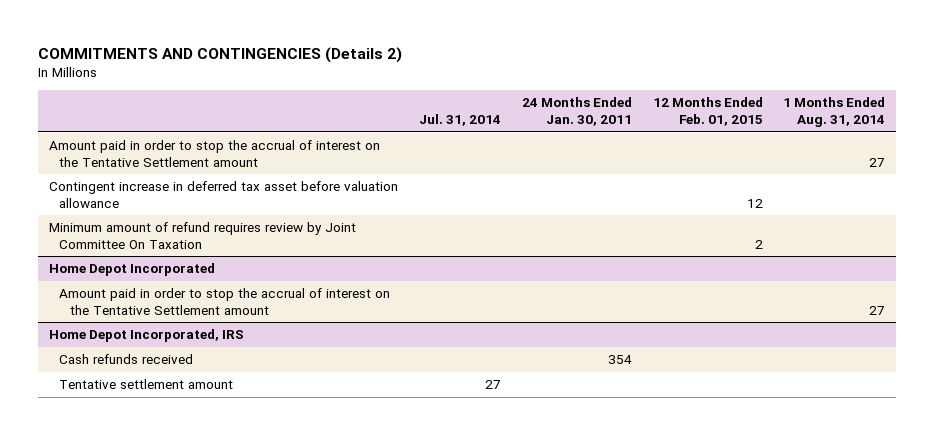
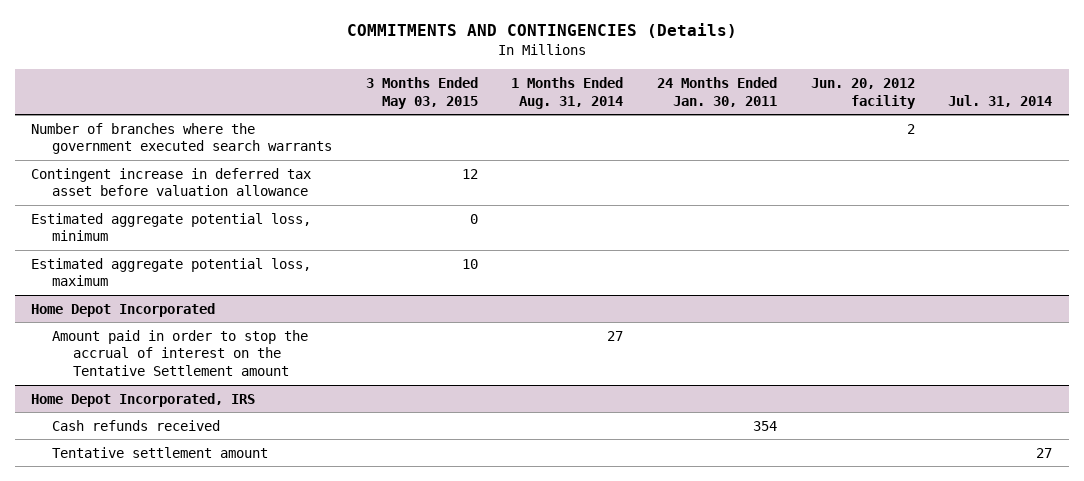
[38,47,403,64] COMMITMENTS AND CONTINGENCIES (Details 2) -> [346,23,737,39] COMMITMENTS AND CONTINGENCIES (Details)
[652,97,763,127] 12 Months Ended Feb. 01, 2015 -> none
none -> [365,77,478,109] 3 Months Ended May 03, 2015
none -> [810,78,916,109] Jun. 20, 2012 facility
[48,139,380,167] Amount paid in order to stop the accrual of interest on the Tentative Settlement amount -> none
none -> [31,122,333,155] Number of branches where the government executed search warrants
[48,221,356,249] Minimum amount of refund requires review by Joint Committee On Taxation -> none
none -> [31,212,312,242] Estimated aggregate potential loss, minimum
none -> [31,257,312,287] Estimated aggregate potential loss, maximum

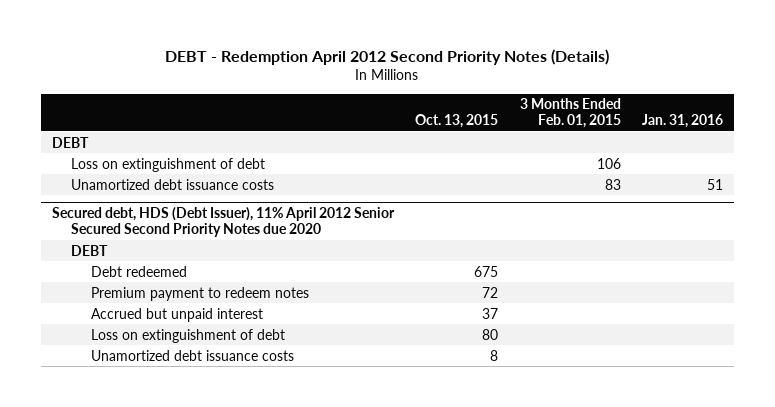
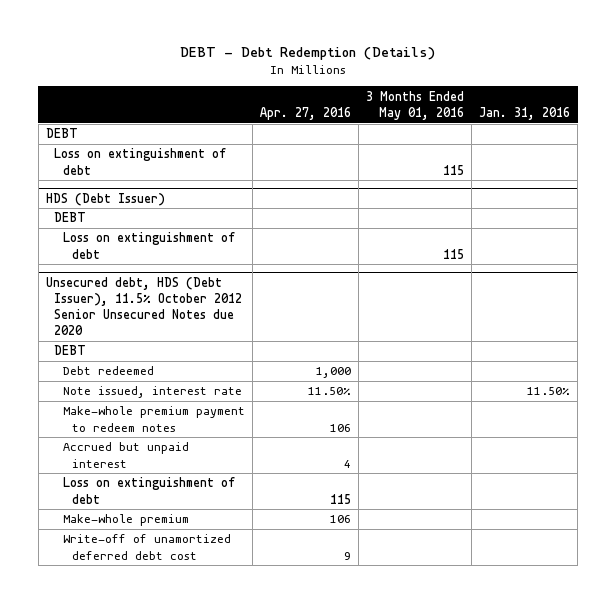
[165,48,610,65] DEBT - Redemption April 2012 Second Priority Notes (Details) -> [179,47,435,61] DEBT - Debt Redemption (Details)
[415,114,499,129] Oct. 13, 2015 -> none
[519,98,621,129] 3 Months Ended Feb. 01, 2015 -> none
none -> [260,106,352,120] Apr. 27, 2016
none -> [366,90,465,120] 3 Months Ended May 01, 2016
[71,178,275,190] Unamortized debt issuance costs -> none
none -> [45,192,165,206] HDS (Debt Issuer)
none -> [54,212,87,223] DEBT
none -> [63,232,236,259] Loss on extinguishment of debt
[51,207,395,238] Secured debt, HDS (Debt Issuer), 11% April 2012 Senior Secured Second Priority Notes due 2020 -> [45,276,243,335] Unsecured debt, HDS (Debt Issuer), 11.5% October 2012 Senior Unsecured Notes due 2020
none -> [63,386,243,399] Note issued, interest rate
[91,286,310,301] Premium payment to redeem notes -> [63,406,246,432] Make-whole premium payment to redeem notes
[91,349,295,361] Unamortized debt issuance costs -> none
none -> [63,514,190,527] Make-whole premium
none -> [63,534,232,560] Write-off of unamortized deferred debt cost

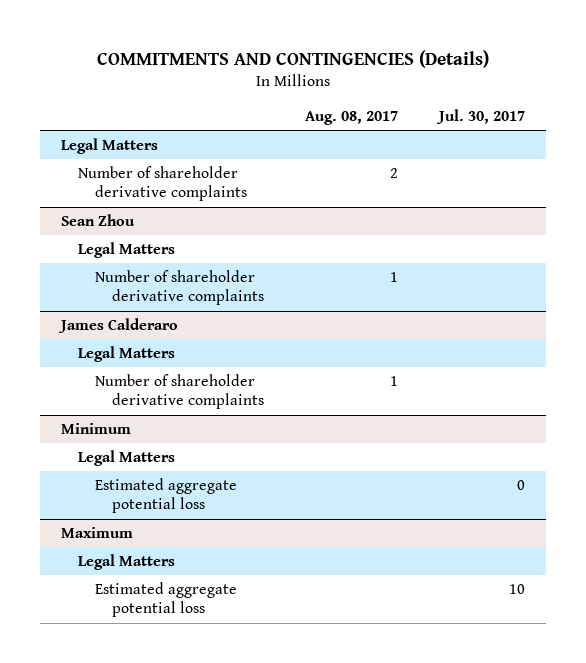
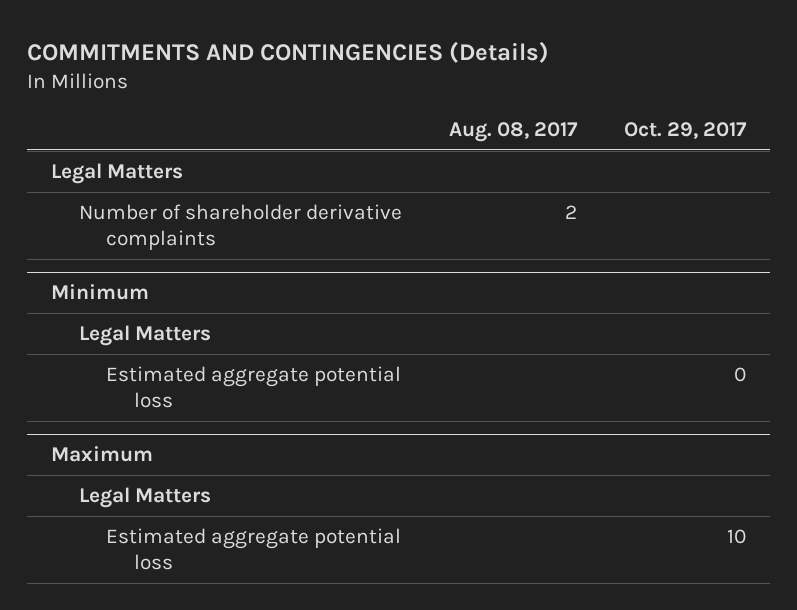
[436,109,526,125] Jul. 30, 2017 -> none
none -> [624,122,748,140] Oct. 29, 2017
[60,214,135,227] Sean Zhou -> none
[77,242,175,259] Legal Matters -> none
[94,270,265,306] Number of shareholder derivative complaints -> none
[57,318,178,334] James Calderaro -> none
[77,346,175,363] Legal Matters -> none
[94,374,265,410] Number of shareholder derivative complaints -> none

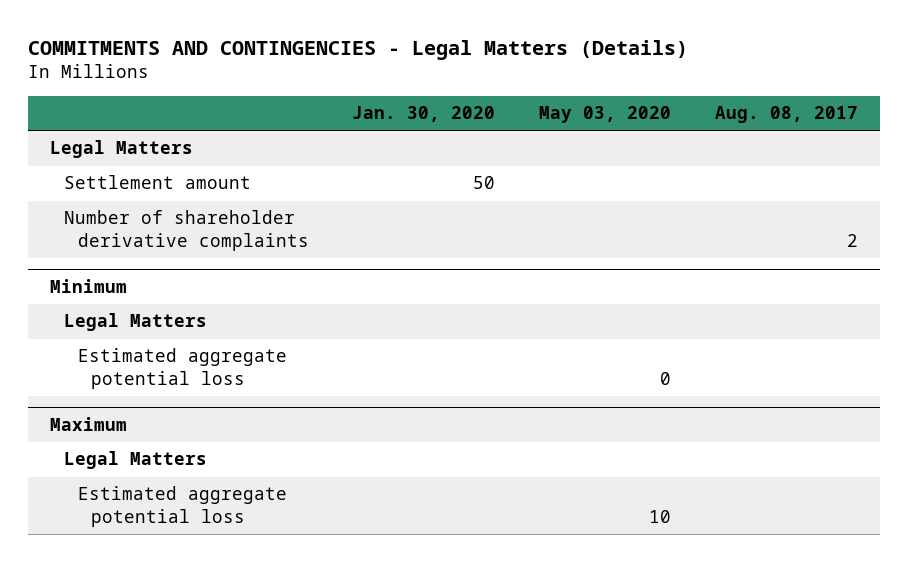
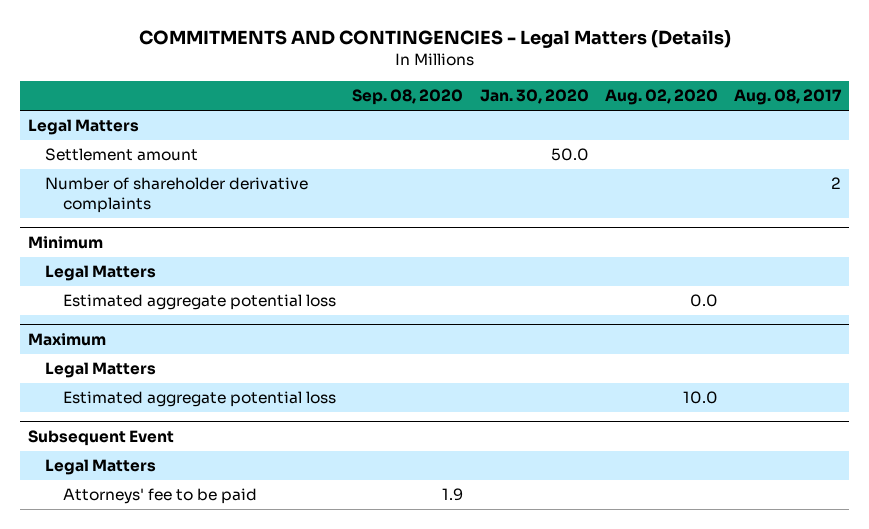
[539,106,672,124] May 03, 2020 -> none
none -> [352,89,464,106] Sep. 08, 2020
none -> [604,89,718,106] Aug. 02, 2020
[473,176,496,190] 50 -> [550,148,589,162] 50.0
none -> [27,430,174,447] Subsequent Event
none -> [45,459,157,476] Legal Matters
none -> [62,488,257,505] Attorneys' fee to be paid

